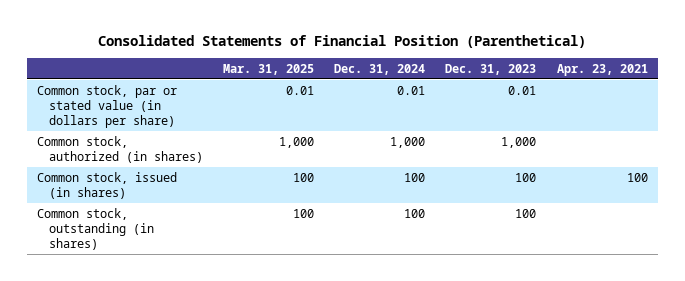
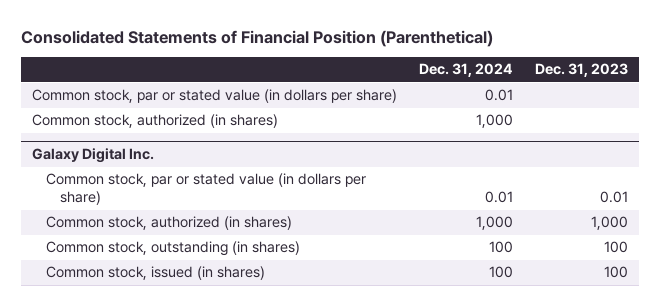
[223,64,315,76] Mar. 31, 2025 -> none
[556,64,648,77] Apr. 23, 2021 -> none
none -> [31,89,397,104] Common stock, par or stated value (in dollars per share)
none -> [31,114,278,129] Common stock, authorized (in shares)
none -> [31,148,154,164] Galaxy Digital Inc.
[37,171,178,199] Common stock, issued (in shares) -> none
none -> [45,266,265,281] Common stock, issued (in shares)

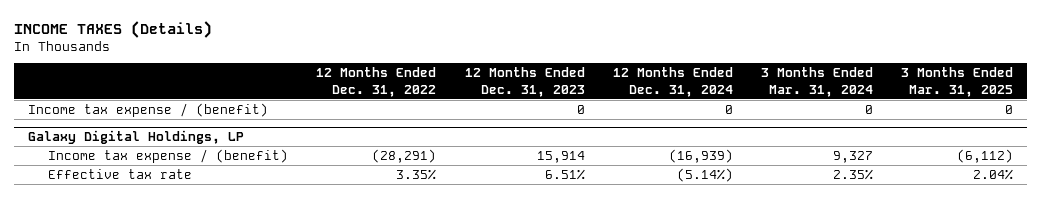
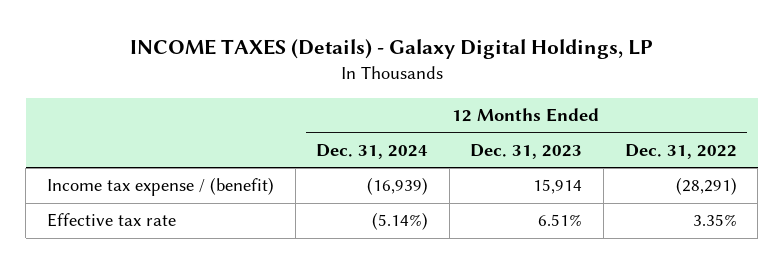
[13,20,212,38] INCOME TAXES (Details) -> [129,39,653,60] INCOME TAXES (Details) - Galaxy Digital Holdings, LP
[760,67,873,97] 3 Months Ended Mar. 31, 2024 -> none
[901,67,1014,97] 3 Months Ended Mar. 31, 2025 -> none
[28,103,269,118] Income tax expense / (benefit) -> none
[28,130,245,145] Galaxy Digital Holdings, LP -> none

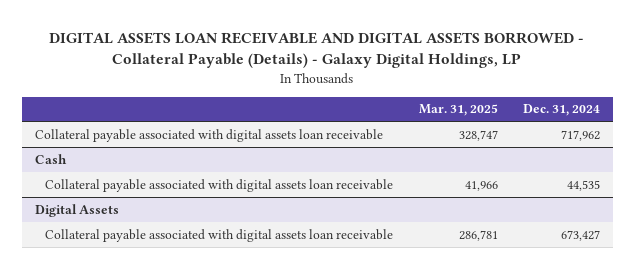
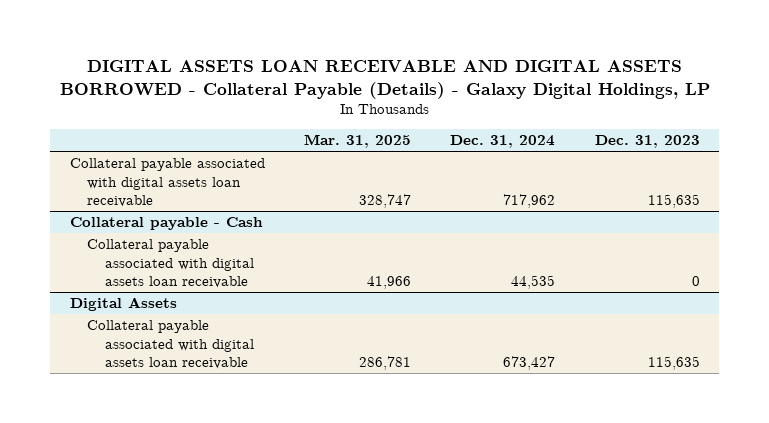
none -> [594,134,700,148] Dec. 31, 2023
[34,153,67,164] Cash -> [69,217,263,231] Collateral payable - Cash

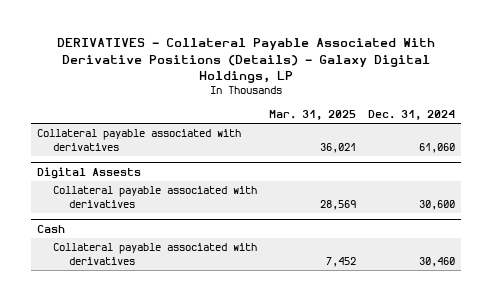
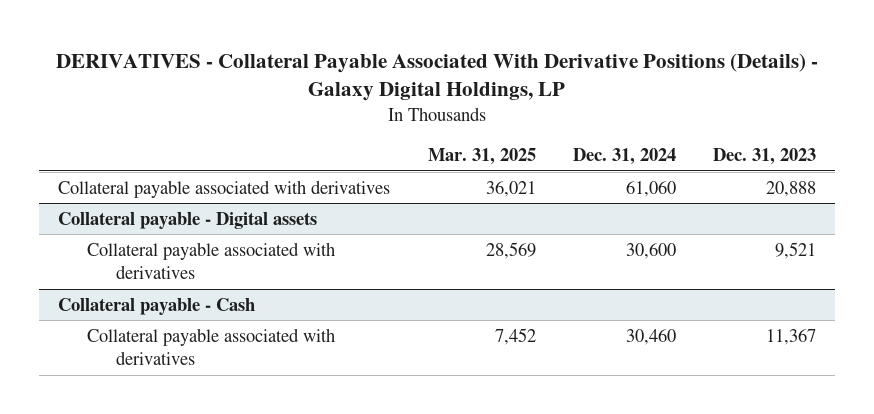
none -> [713,148,817,166] Dec. 31, 2023
[37,166,142,179] Digital Assests -> [58,211,318,229] Collateral payable - Digital assets
[37,224,66,233] Cash -> [58,297,256,315] Collateral payable - Cash

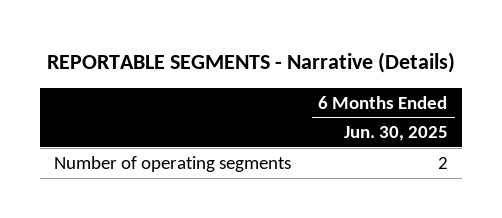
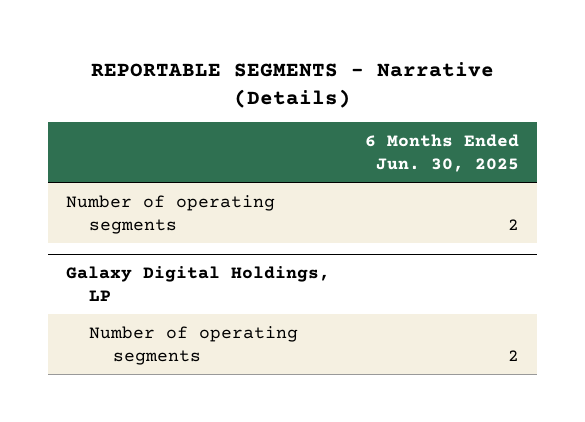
none -> [65,266,330,302] Galaxy Digital Holdings, LP
none -> [89,325,299,365] Number of operating segments

